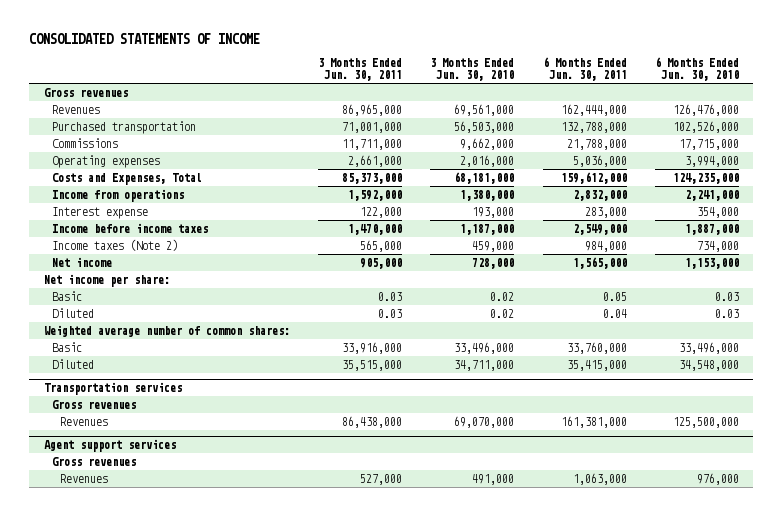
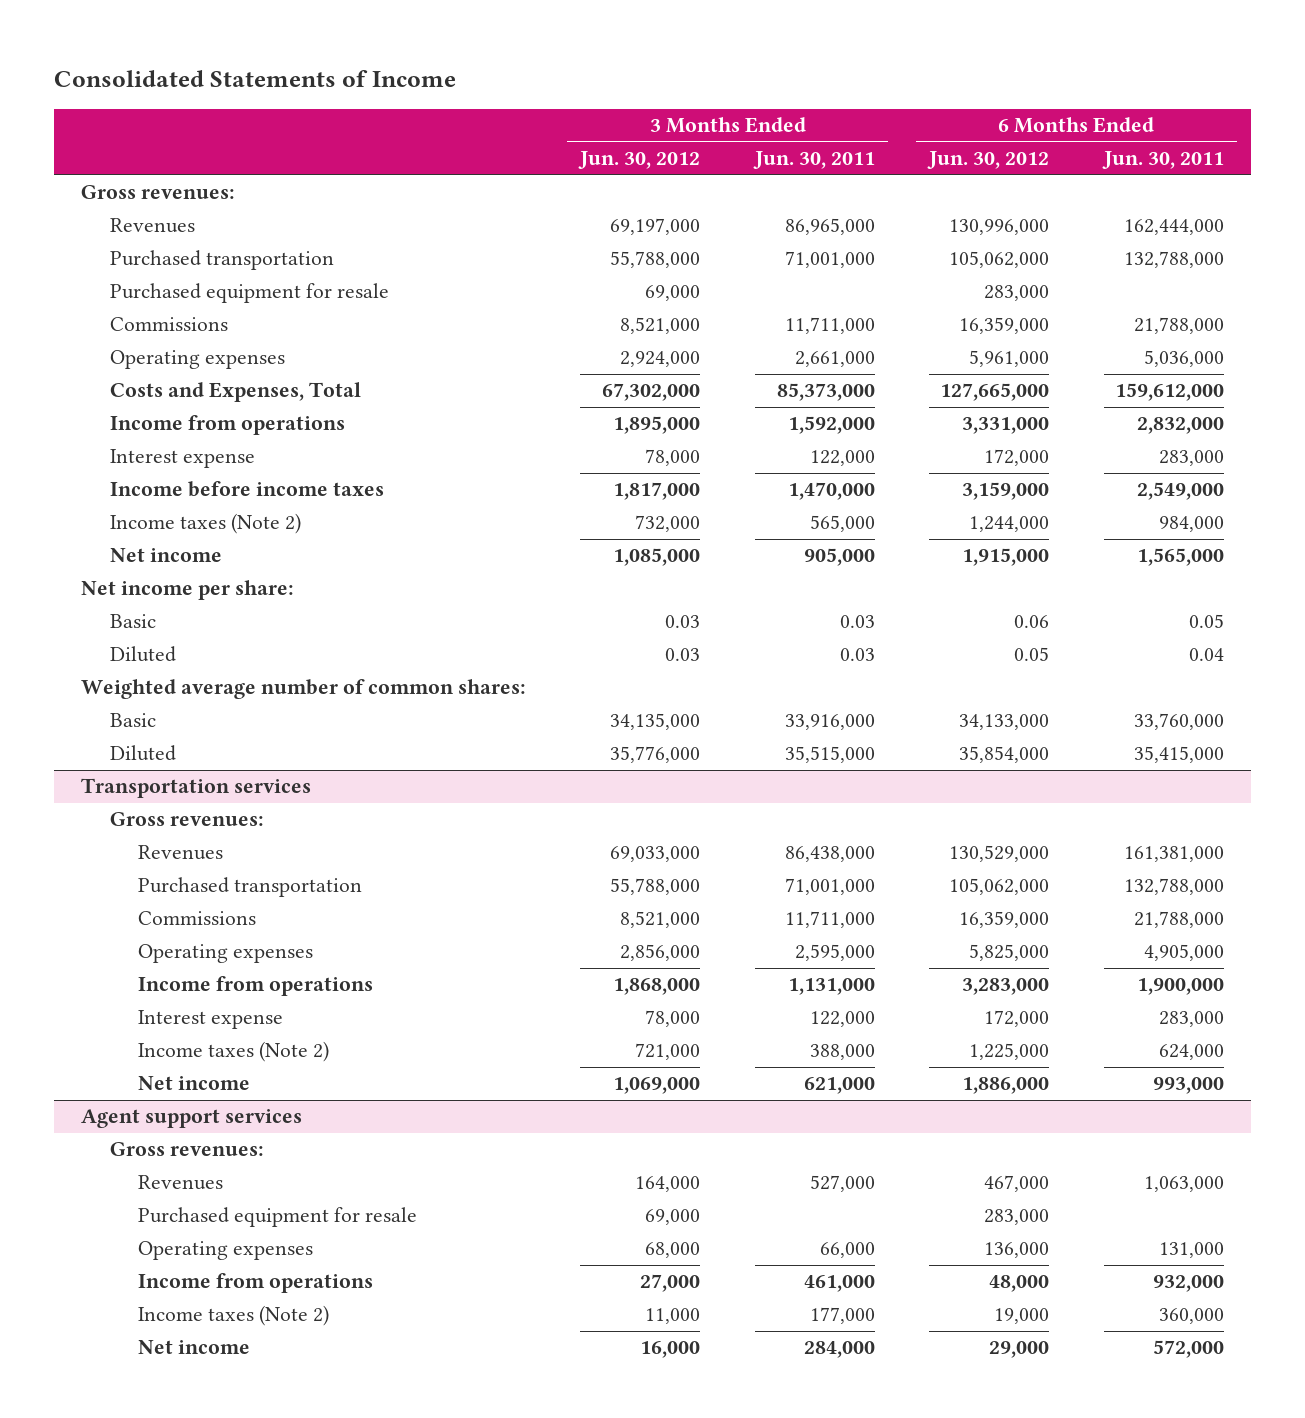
[29,33,261,45] CONSOLIDATED STATEMENTS OF INCOME -> [53,70,456,88] Consolidated Statements of Income
[430,57,515,82] 3 Months Ended Jun. 30, 2010 -> none
[655,56,740,82] 6 Months Ended Jun. 30, 2010 -> none
none -> [578,151,701,170] Jun. 30, 2012
none -> [927,151,1050,170] Jun. 30, 2012
[43,88,128,98] Gross revenues -> [81,185,236,200] Gross revenues:
none -> [109,283,389,304] Purchased equipment for resale
[51,400,136,410] Gross revenues -> [109,812,264,827] Gross revenues:
none -> [138,877,363,898] Purchased transportation
none -> [138,911,257,926] Commissions
none -> [138,944,314,964] Operating expenses
none -> [138,976,374,997] Income from operations
none -> [138,1010,284,1030] Interest expense
none -> [138,1041,330,1063] Income taxes (Note 2)
none -> [138,1076,251,1091] Net income
[51,457,136,467] Gross revenues -> [109,1142,264,1157] Gross revenues:
none -> [138,1207,418,1228] Purchased equipment for resale
none -> [138,1241,314,1261] Operating expenses
none -> [138,1273,374,1294] Income from operations
none -> [138,1305,330,1327] Income taxes (Note 2)
none -> [138,1340,251,1355] Net income

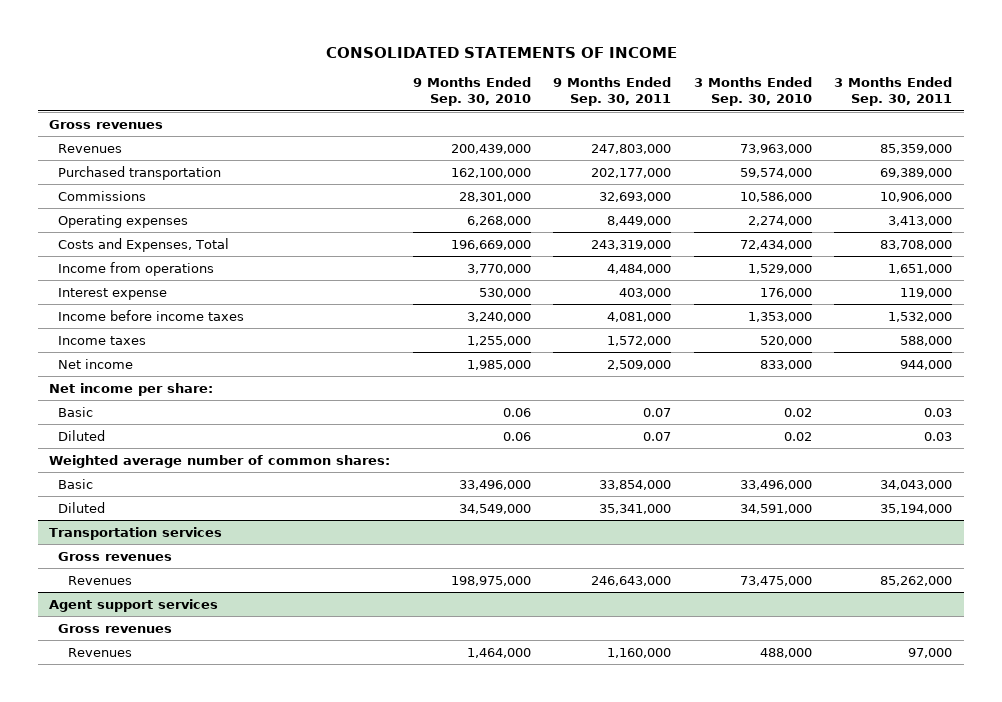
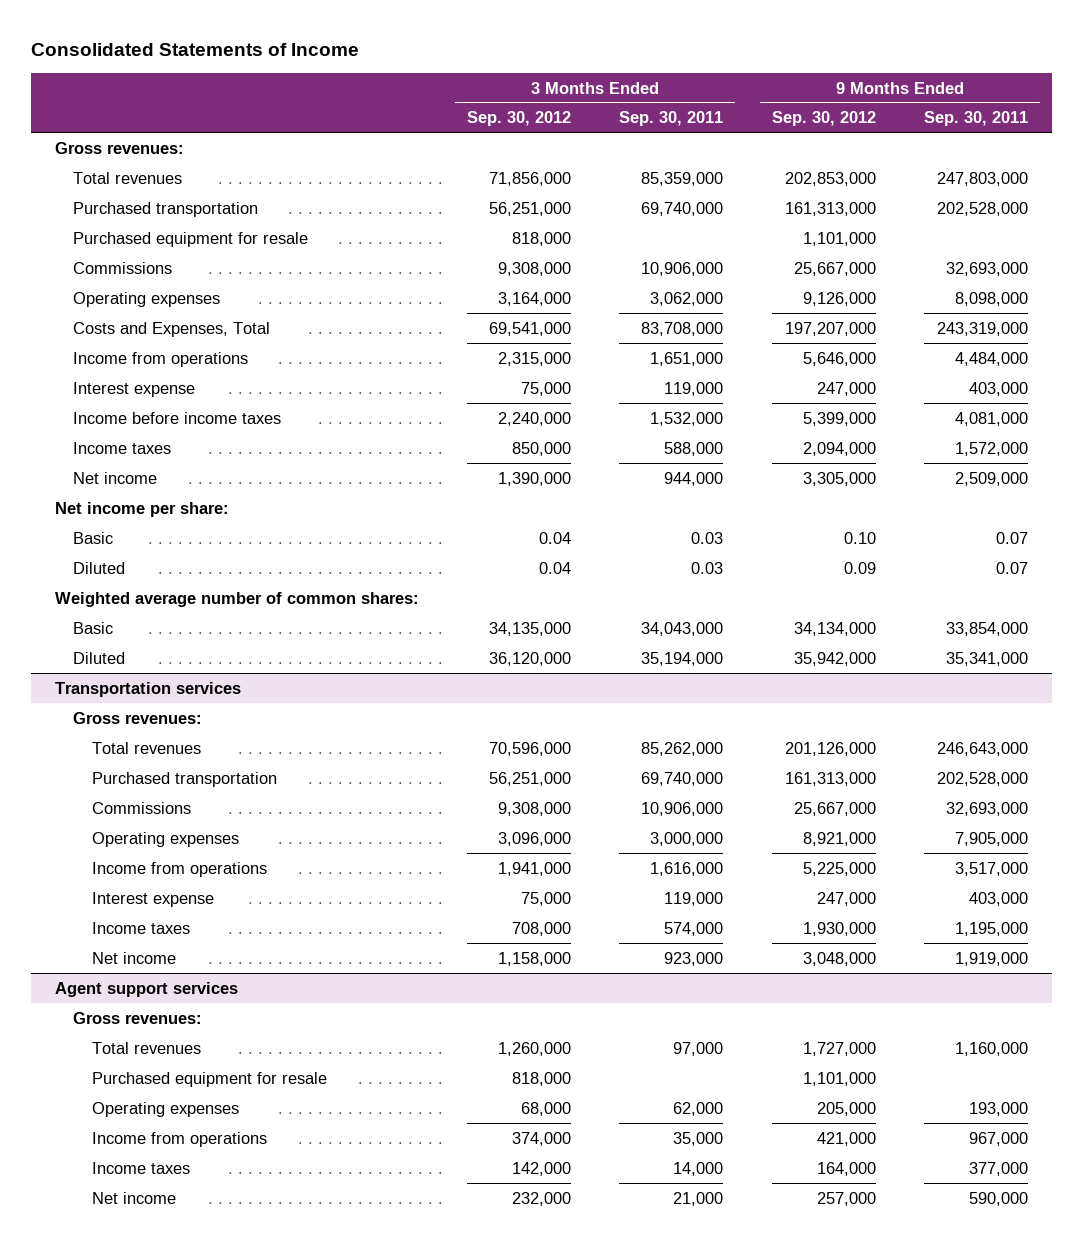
[325,46,677,58] CONSOLIDATED STATEMENTS OF INCOME -> [30,43,359,57] Consolidated Statements of Income
[412,77,531,107] 9 Months Ended Sep. 30, 2010 -> none
[693,77,812,107] 3 Months Ended Sep. 30, 2010 -> none
none -> [467,111,572,127] Sep. 30, 2012
none -> [771,111,876,127] Sep. 30, 2012
[49,119,164,129] Gross revenues -> [54,141,184,154] Gross revenues:
[58,143,123,153] Revenues -> [73,171,183,184] Total revenues
[591,167,672,178] 202,177,000 -> [936,201,1028,216] 202,528,000
[880,167,953,178] 69,389,000 -> [641,201,724,216] 69,740,000
none -> [73,231,309,247] Purchased equipment for resale
[607,215,672,226] 8,449,000 -> [954,291,1028,306] 8,098,000
[888,215,953,226] 3,413,000 -> [650,291,724,306] 3,062,000
[58,551,173,561] Gross revenues -> [73,711,203,724] Gross revenues:
[67,575,132,585] Revenues -> [91,741,201,754] Total revenues
none -> [91,771,277,787] Purchased transportation
none -> [91,801,191,814] Commissions
none -> [91,831,239,847] Operating expenses
none -> [91,861,267,877] Income from operations
none -> [91,891,214,907] Interest expense
none -> [91,921,190,934] Income taxes
none -> [91,951,176,964] Net income
[58,623,173,633] Gross revenues -> [73,1011,203,1024] Gross revenues:
[67,647,132,657] Revenues -> [91,1041,201,1054] Total revenues
none -> [91,1071,327,1087] Purchased equipment for resale
none -> [91,1101,239,1117] Operating expenses
none -> [91,1131,267,1147] Income from operations
none -> [91,1161,190,1174] Income taxes
none -> [91,1191,176,1204] Net income

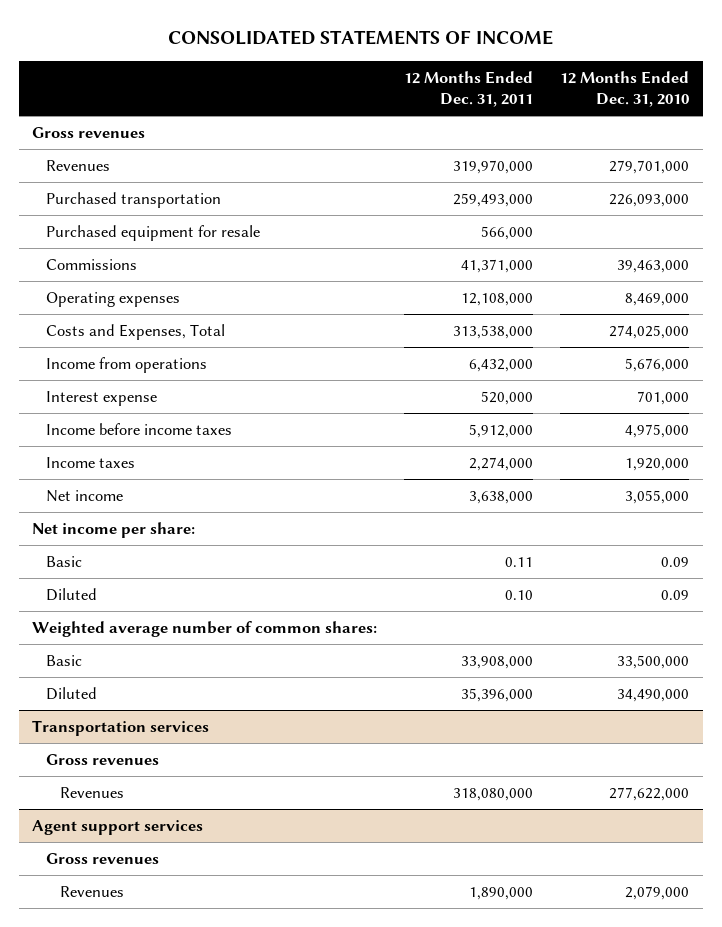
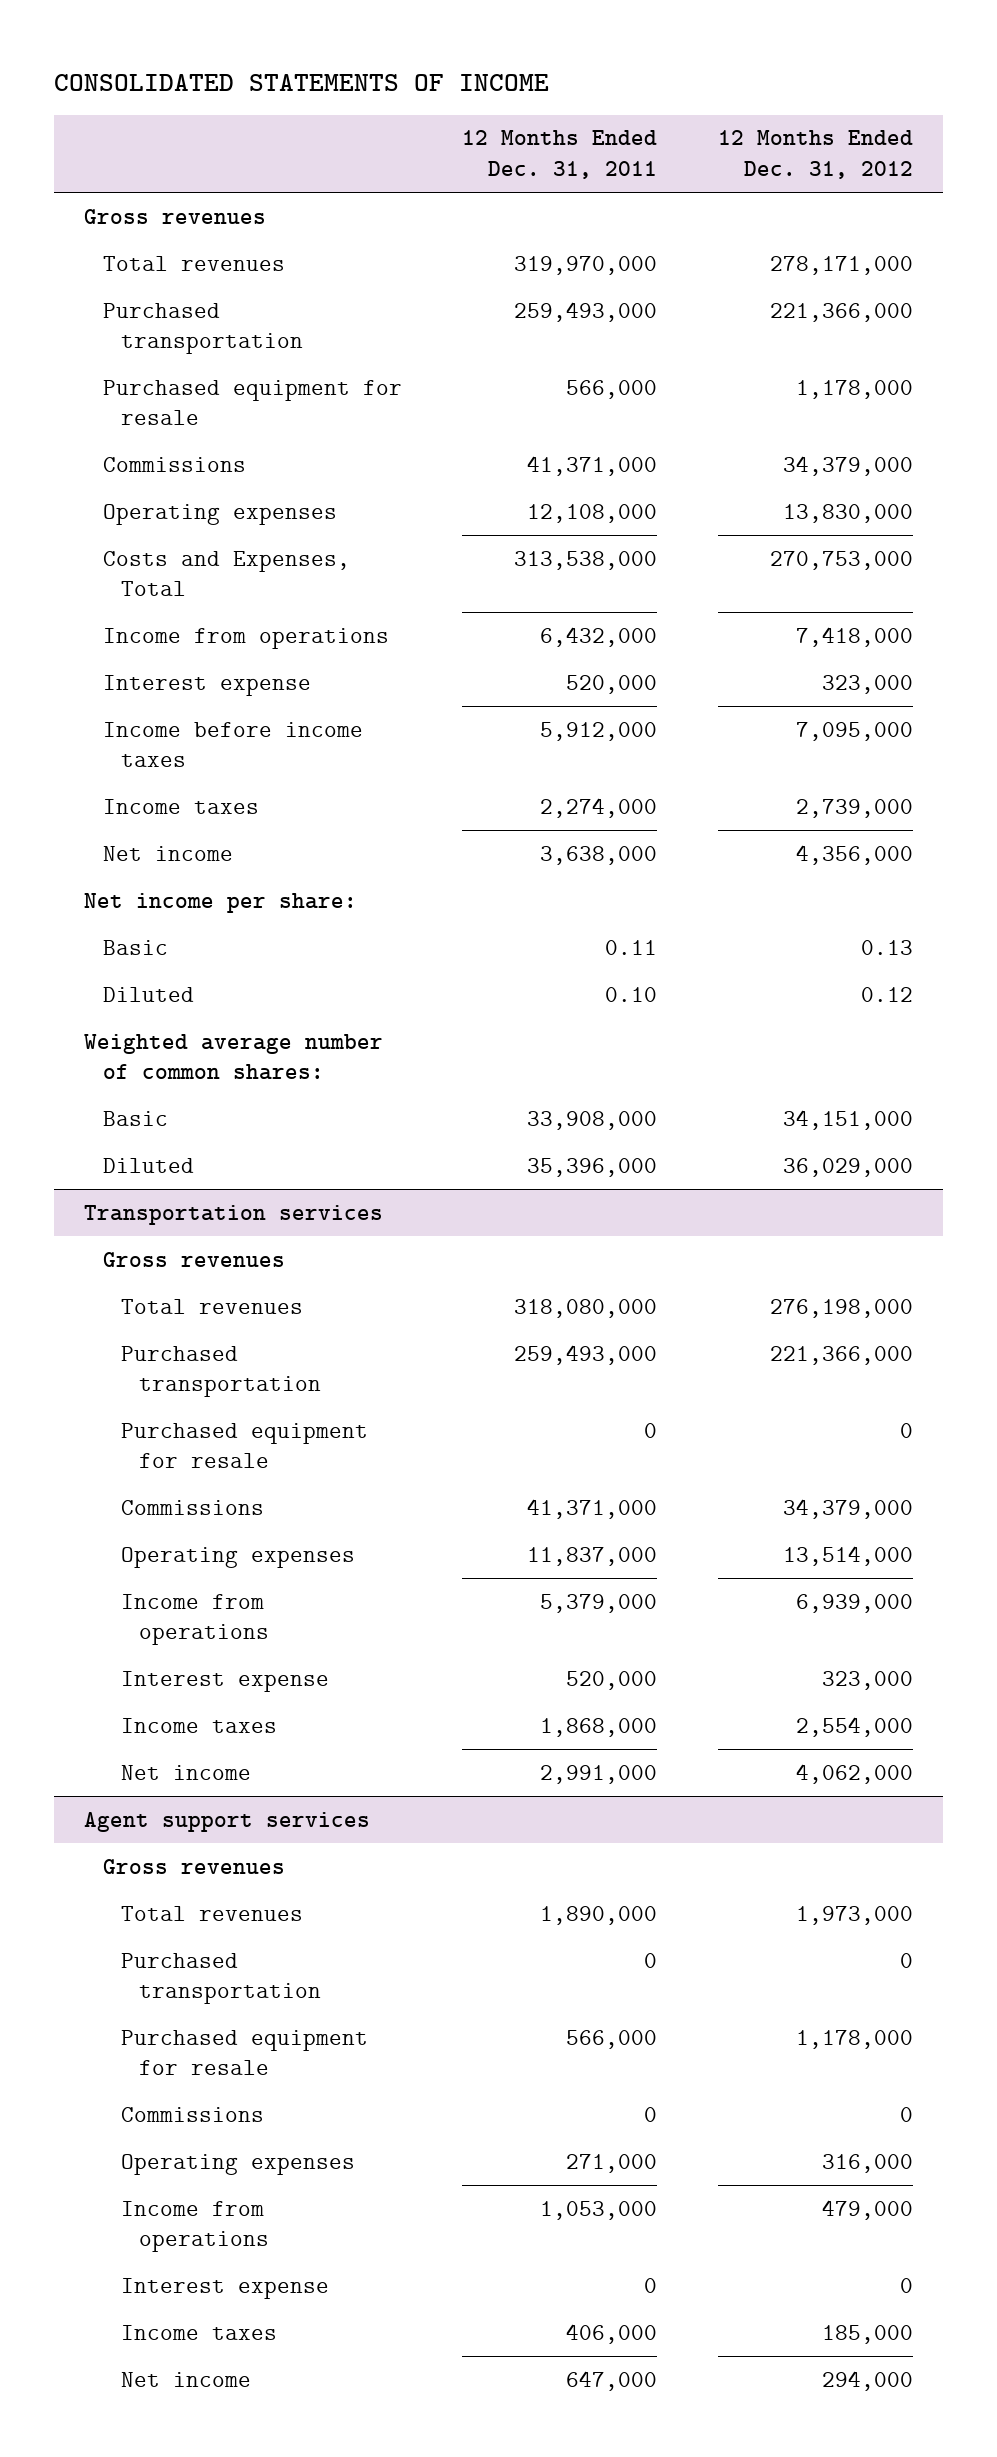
[560,70,690,107] 12 Months Ended Dec. 31, 2010 -> none
none -> [717,130,913,180] 12 Months Ended Dec. 31, 2012
[45,159,110,171] Revenues -> [102,255,285,271] Total revenues
[59,786,124,798] Revenues -> [121,1298,304,1314] Total revenues
none -> [121,1345,322,1398] Purchased transportation
none -> [121,1422,369,1469] Purchased equipment for resale
none -> [121,1499,265,1515] Commissions
none -> [121,1546,356,1568] Operating expenses
none -> [121,1593,270,1646] Income from operations
none -> [121,1670,330,1692] Interest expense
none -> [121,1717,278,1733] Income taxes
none -> [121,1764,252,1780] Net income
[59,885,124,897] Revenues -> [121,1905,304,1921] Total revenues
none -> [121,1952,322,2005] Purchased transportation
none -> [121,2029,369,2076] Purchased equipment for resale
none -> [121,2106,265,2122] Commissions
none -> [121,2153,356,2175] Operating expenses
none -> [121,2200,270,2253] Income from operations
none -> [121,2277,330,2299] Interest expense
none -> [121,2324,278,2340] Income taxes
none -> [121,2371,252,2387] Net income

